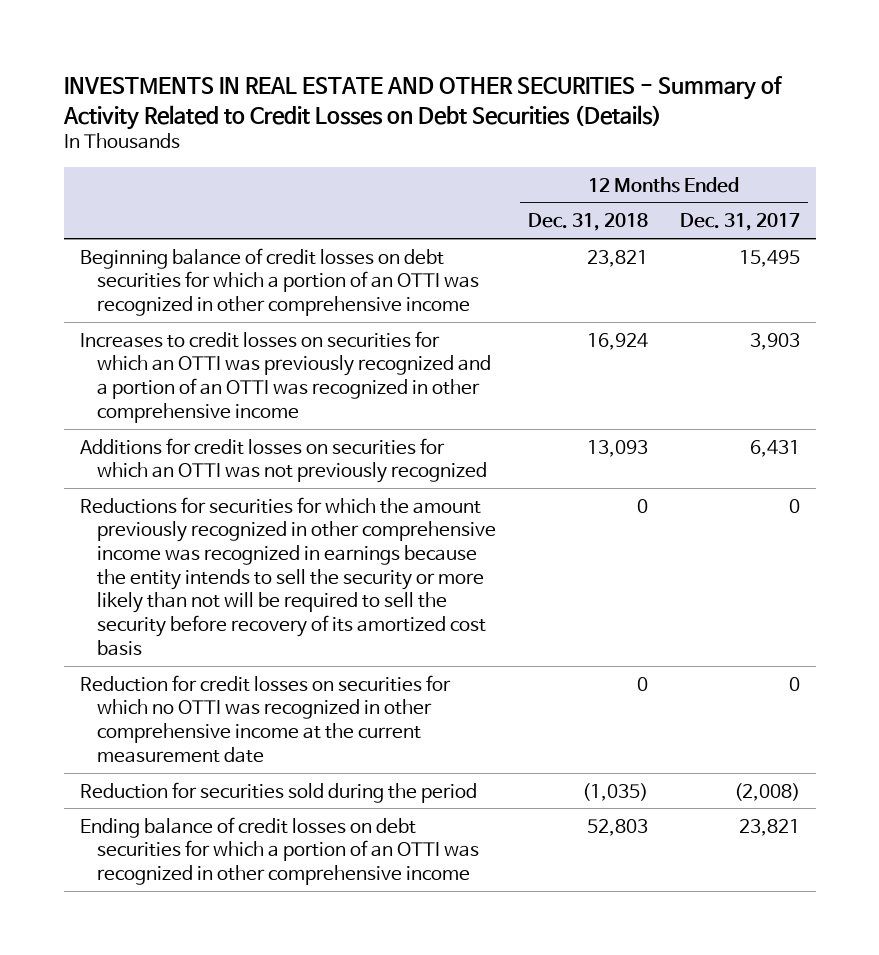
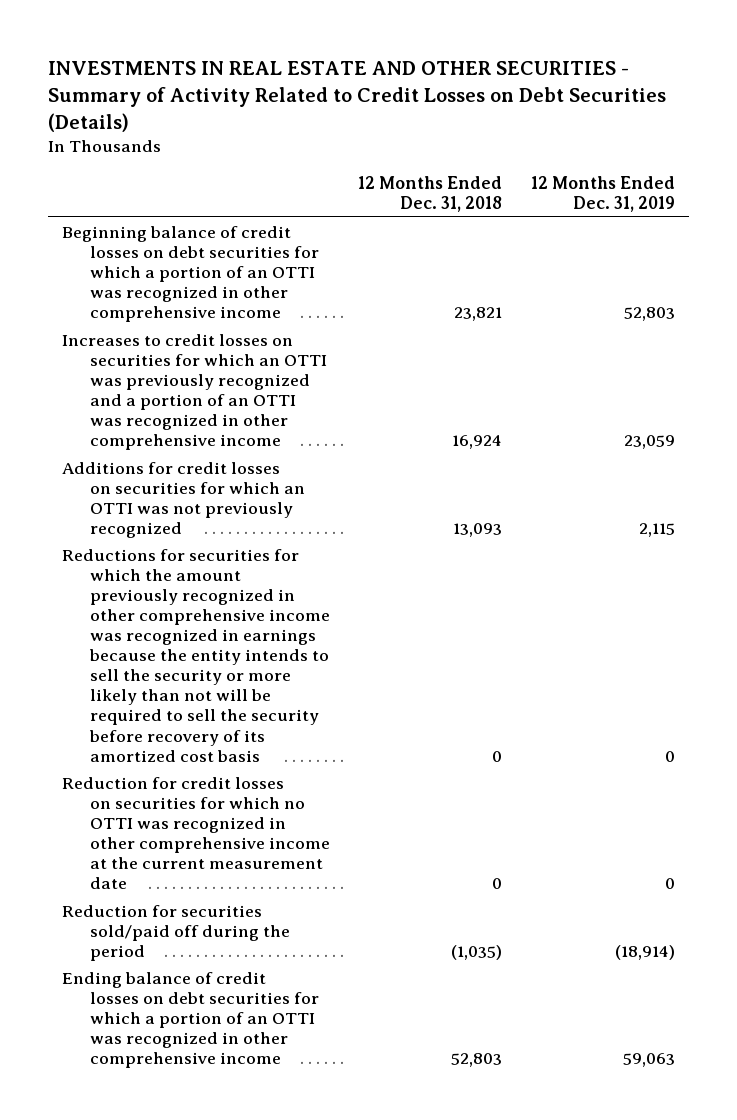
[679,213,800,232] Dec. 31, 2017 -> none
none -> [530,175,675,213] 12 Months Ended Dec. 31, 2019
[79,781,477,803] Reduction for securities sold during the period -> [62,904,290,961] Reduction for securities sold/paid off during the period

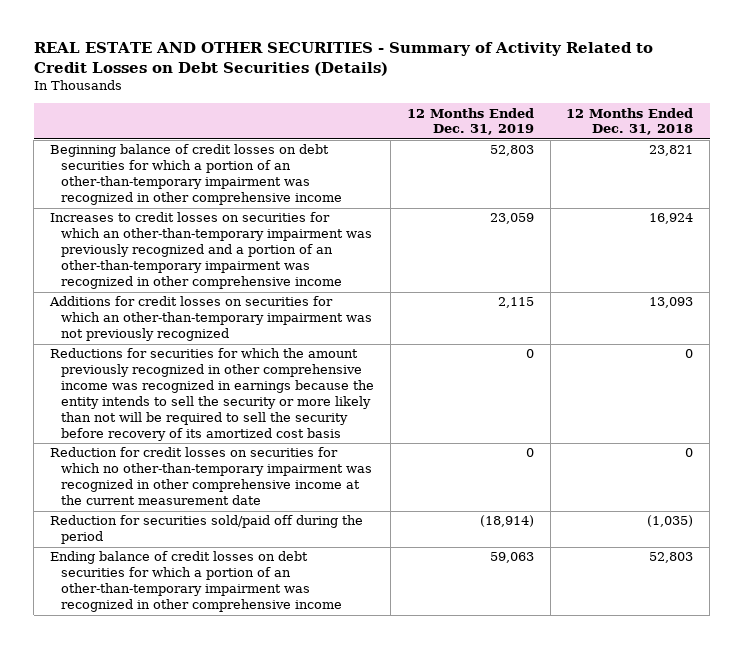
[48,60,667,132] INVESTMENTS IN REAL ESTATE AND OTHER SECURITIES - Summary of Activity Related to Credit Losses on Debt Securities (Details) -> [33,42,653,77] REAL ESTATE AND OTHER SECURITIES - Summary of Activity Related to Credit Losses on Debt Securities (Details)
[62,225,319,323] Beginning balance of credit losses on debt securities for which a portion of an OTTI was recognized in other comprehensive income -> [49,144,343,206] Beginning balance of credit losses on debt securities for which a portion of an other-than-temporary impairment was recognized in other comprehensive income
[62,333,327,451] Increases to credit losses on securities for which an OTTI was previously recognized and a portion of an OTTI was recognized in other comprehensive income -> [49,212,373,290] Increases to credit losses on securities for which an other-than-temporary impairment was previously recognized and a portion of an other-than-temporary impairment was recognized in other comprehensive income
[62,461,305,538] Additions for credit losses on securities for which an OTTI was not previously recognized -> [48,296,373,342] Additions for credit losses on securities for which an other-than-temporary impairment was not previously recognized
[62,776,330,890] Reduction for credit losses on securities for which no OTTI was recognized in other comprehensive income at the current measurement date -> [49,447,373,506] Reduction for credit losses on securities for which no other-than-temporary impairment was recognized in other comprehensive income at the current measurement date
[62,971,319,1069] Ending balance of credit losses on debt securities for which a portion of an OTTI was recognized in other comprehensive income -> [49,551,343,613] Ending balance of credit losses on debt securities for which a portion of an other-than-temporary impairment was recognized in other comprehensive income

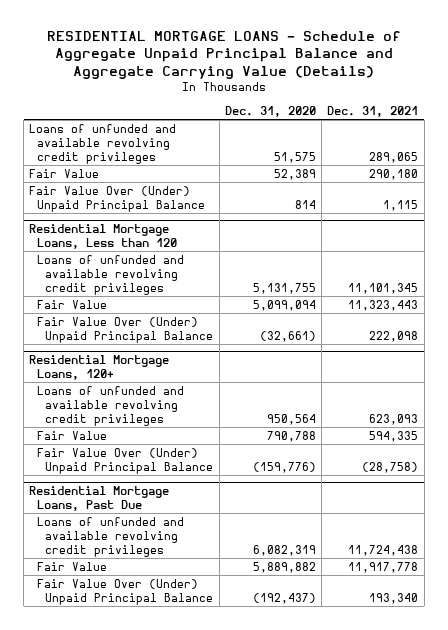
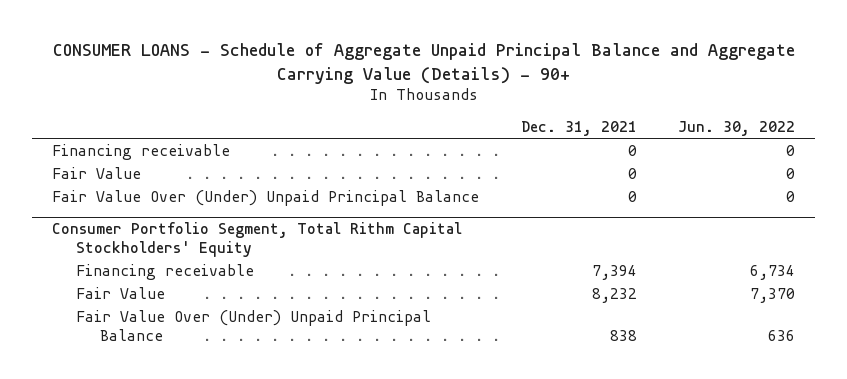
[46,31,401,79] RESIDENTIAL MORTGAGE LOANS - Schedule of Aggregate Unpaid Principal Balance and Aggregate Carrying Value (Details) -> [52,42,795,84] CONSUMER LOANS - Schedule of Aggregate Unpaid Principal Balance and Aggregate Carrying Value (Details) - 90+
[224,105,316,117] Dec. 31, 2020 -> none
none -> [677,121,795,137] Jun. 30, 2022
[29,123,177,165] Loans of unfunded and available revolving credit privileges -> none
[29,223,178,250] Residential Mortgage Loans, Less than 120 -> none
[37,254,185,296] Loans of unfunded and available revolving credit privileges -> none
[29,354,170,381] Residential Mortgage Loans, 120+ -> none
[37,385,185,427] Loans of unfunded and available revolving credit privileges -> none
[37,430,108,440] Fair Value -> none
[37,447,214,474] Fair Value Over (Under) Unpaid Principal Balance -> none
[29,485,170,512] Residential Mortgage Loans, Past Due -> none
[37,516,185,558] Loans of unfunded and available revolving credit privileges -> none
[37,561,108,571] Fair Value -> none
[37,578,214,605] Fair Value Over (Under) Unpaid Principal Balance -> none
none -> [52,143,231,160] Financing receivable
[369,168,419,180] 290,180 -> [627,167,637,179] 0
[383,199,419,211] 1,115 -> [627,190,637,202] 0
none -> [52,222,463,258] Consumer Portfolio Segment, Total Rithm Capital Stockholders' Equity
none -> [76,263,255,280] Financing receivable
[348,299,419,311] 11,323,443 -> [591,287,637,303] 8,232
[369,330,419,342] 222,098 -> [609,329,637,341] 838

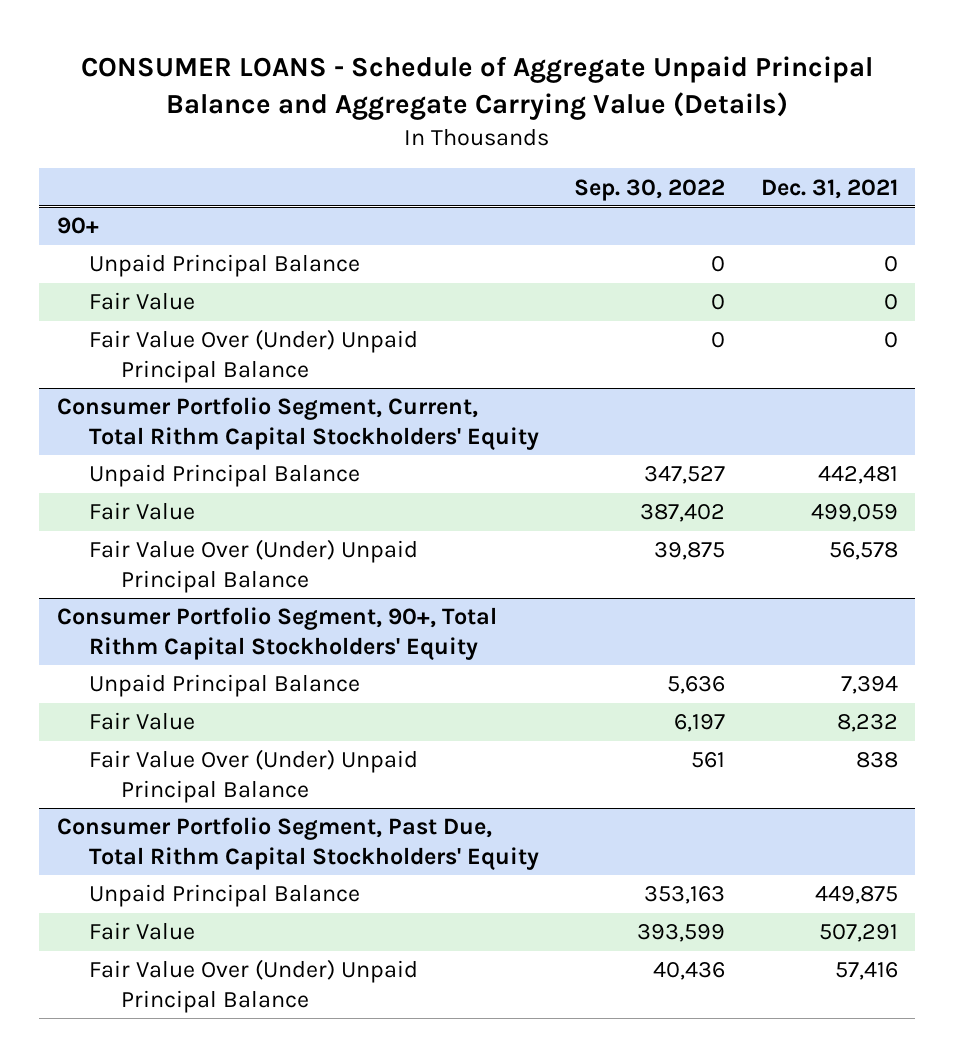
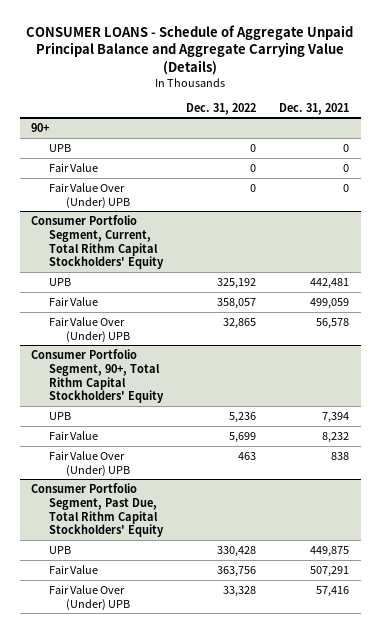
[574,178,726,201] Sep. 30, 2022 -> none
none -> [186,102,257,115] Dec. 31, 2022
[89,254,361,278] Unpaid Principal Balance -> [48,143,71,152] UPB
[89,329,419,383] Fair Value Over (Under) Unpaid Principal Balance -> [48,182,130,209] Fair Value Over (Under) UPB
[89,464,361,488] Unpaid Principal Balance -> [48,277,71,286] UPB
[89,539,419,593] Fair Value Over (Under) Unpaid Principal Balance -> [48,316,130,343] Fair Value Over (Under) UPB
[89,674,361,698] Unpaid Principal Balance -> [48,411,71,420] UPB
[89,749,419,803] Fair Value Over (Under) Unpaid Principal Balance -> [48,450,130,477] Fair Value Over (Under) UPB
[89,884,361,908] Unpaid Principal Balance -> [48,545,71,554] UPB
[89,959,419,1013] Fair Value Over (Under) Unpaid Principal Balance -> [48,584,130,611] Fair Value Over (Under) UPB

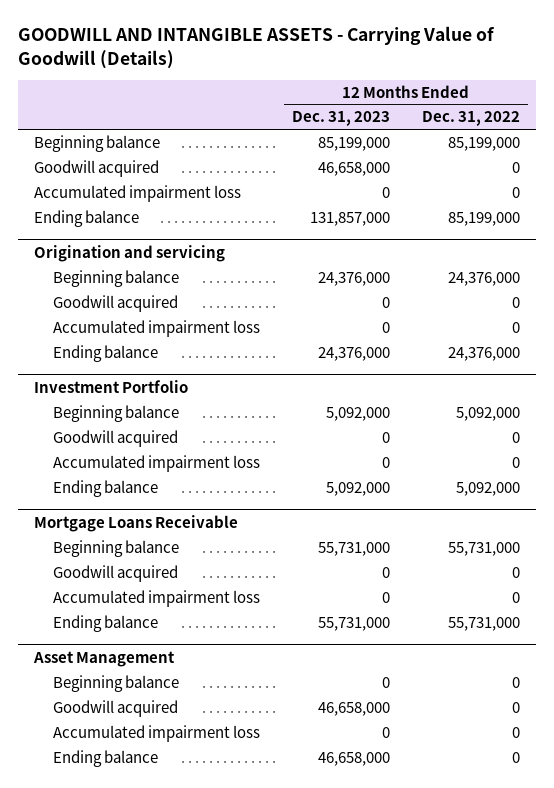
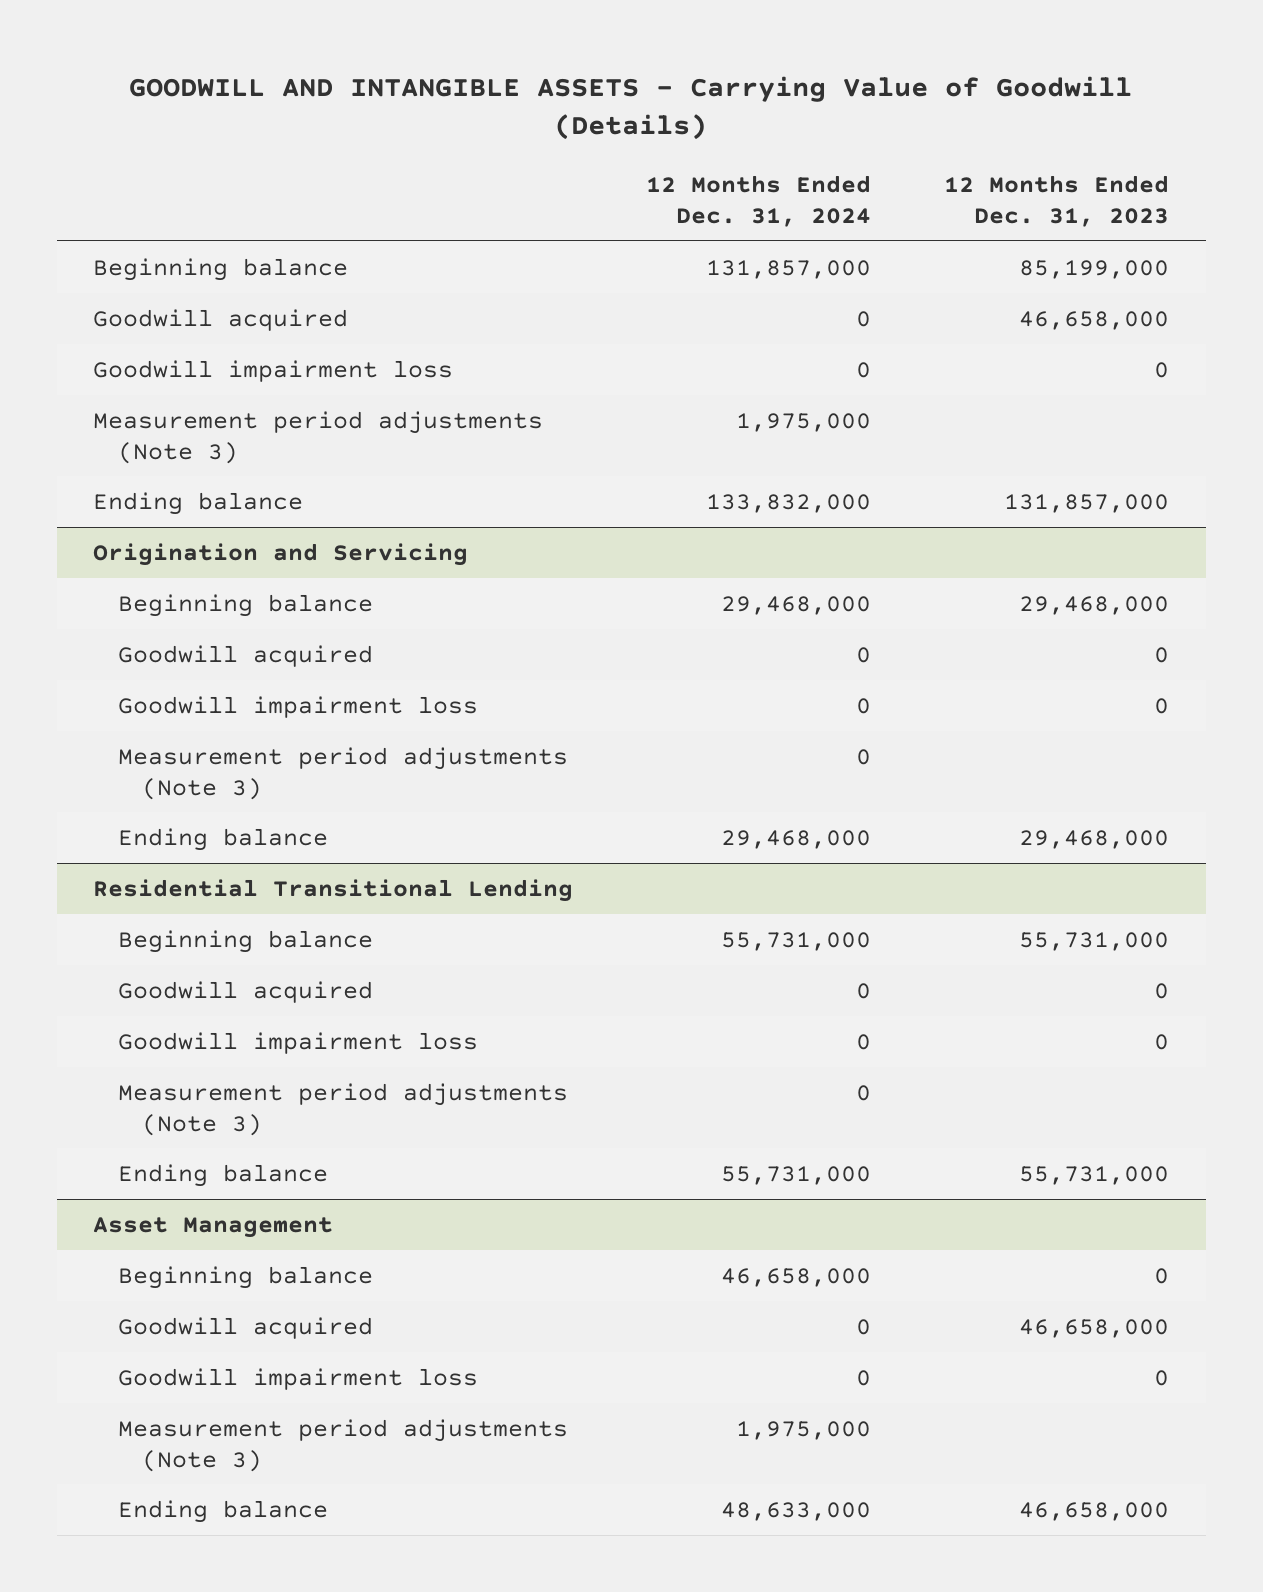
[422,111,521,127] Dec. 31, 2022 -> none
none -> [646,175,872,228] 12 Months Ended Dec. 31, 2024
[33,184,241,202] Accumulated impairment loss -> [93,359,454,382] Goodwill impairment loss
none -> [93,410,544,464] Measurement period adjustments (Note 3)
[52,294,178,312] Goodwill acquired -> none
[52,319,260,337] Accumulated impairment loss -> none
[52,344,158,362] Ending balance -> none
[33,379,188,393] Investment Portfolio -> none
[52,404,179,422] Beginning balance -> none
[33,244,225,262] Origination and servicing -> [93,542,469,566] Origination and Servicing
[318,271,391,286] 24,376,000 -> [1019,595,1170,615] 29,468,000
[33,514,238,532] Mortgage Loans Receivable -> none
[52,454,260,472] Accumulated impairment loss -> [117,695,478,718] Goodwill impairment loss
none -> [117,746,568,800] Measurement period adjustments (Note 3)
[326,481,391,496] 5,092,000 -> [1019,829,1170,849] 29,468,000
none -> [93,878,574,902] Residential Transitional Lending
[52,589,260,607] Accumulated impairment loss -> [117,1031,478,1054] Goodwill impairment loss
none -> [117,1082,568,1136] Measurement period adjustments (Note 3)
[52,724,260,742] Accumulated impairment loss -> [117,1367,478,1390] Goodwill impairment loss
none -> [117,1418,568,1472] Measurement period adjustments (Note 3)

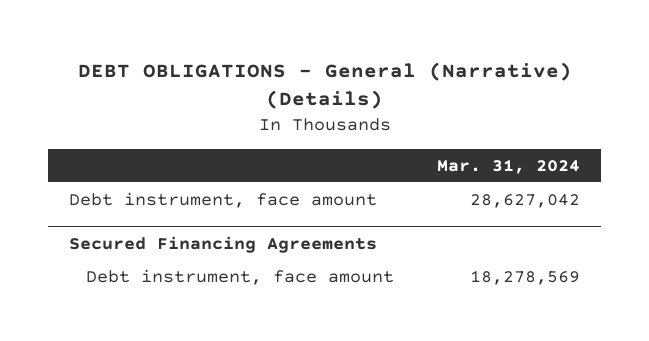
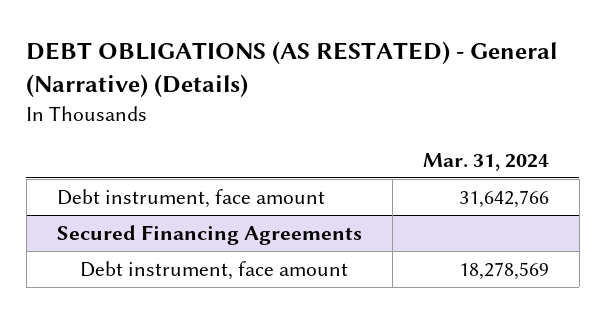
[77,61,572,110] DEBT OBLIGATIONS - General (Narrative) (Details) -> [26,41,558,98] DEBT OBLIGATIONS (AS RESTATED) - General (Narrative) (Details)
[469,194,580,209] 28,627,042 -> [458,189,549,208] 31,642,766

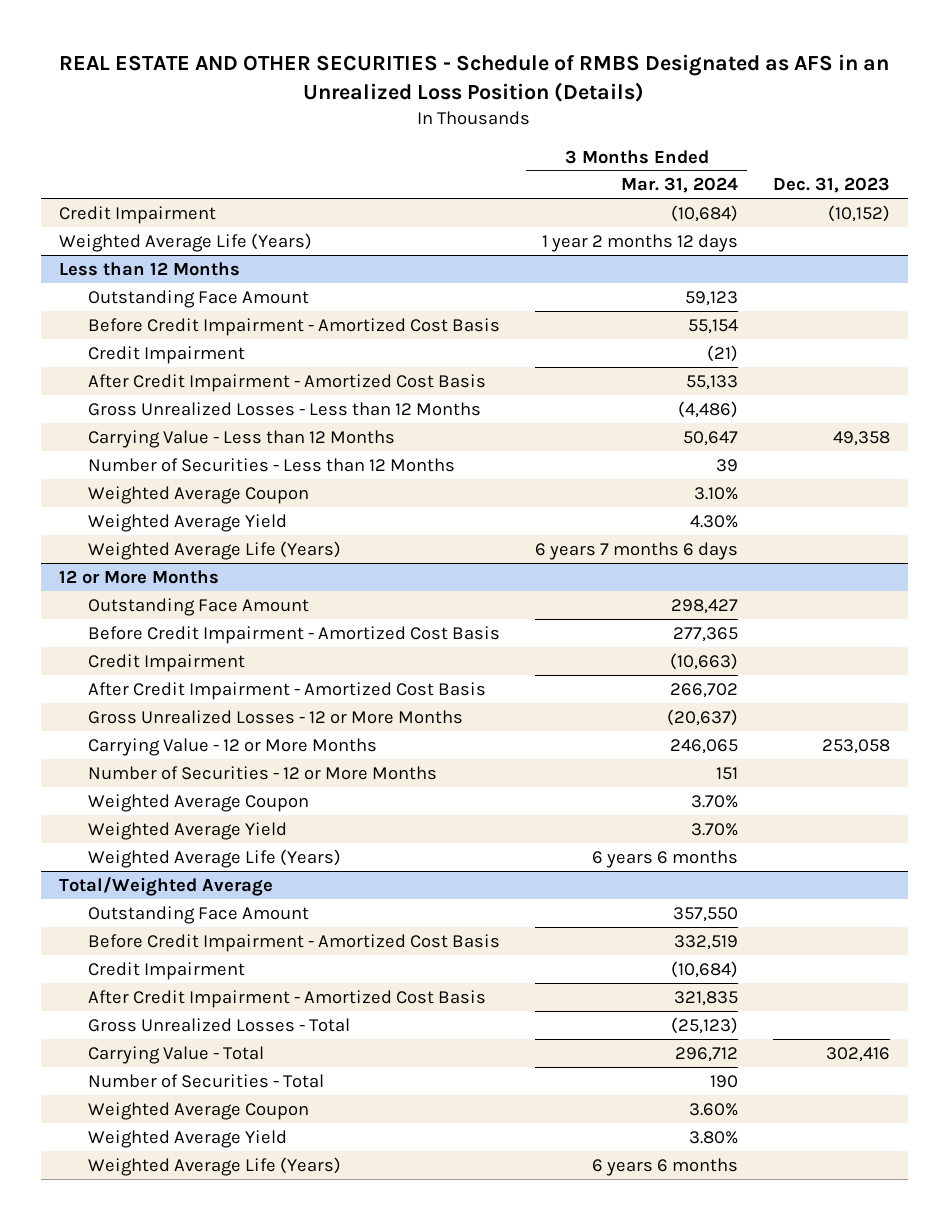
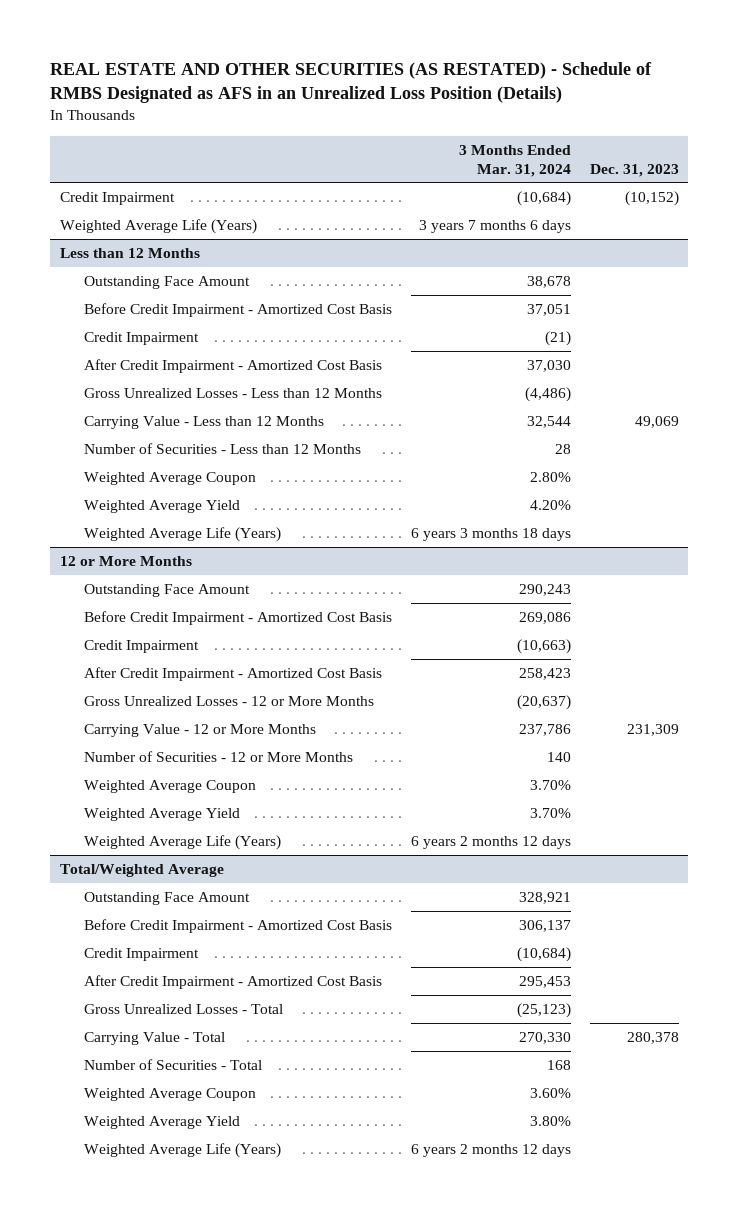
[59,54,890,103] REAL ESTATE AND OTHER SECURITIES - Schedule of RMBS Designated as AFS in an Unrealized Loss Position (Details) -> [50,61,653,103] REAL ESTATE AND OTHER SECURITIES (AS RESTATED) - Schedule of RMBS Designated as AFS in an Unrealized Loss Position (Details)
[542,233,739,252] 1 year 2 months 12 days -> [419,219,572,233] 3 years 7 months 6 days
[685,290,739,306] 59,123 -> [527,275,572,288] 38,678
[688,318,739,334] 55,154 -> [527,303,572,316] 37,051
[686,374,739,390] 55,133 -> [527,359,572,372] 37,030
[683,430,739,446] 50,647 -> [527,415,572,428] 32,544
[833,430,891,446] 49,358 -> [634,415,679,428] 49,069
[716,458,739,472] 39 -> [555,443,572,454] 28
[694,486,739,500] 3.10% -> [530,471,572,482] 2.80%
[690,514,739,528] 4.30% -> [530,499,572,510] 4.20%
[535,541,739,560] 6 years 7 months 6 days -> [411,527,572,541] 6 years 3 months 18 days
[671,598,739,614] 298,427 -> [519,583,572,596] 290,243
[673,626,739,642] 277,365 -> [519,611,572,624] 269,086
[670,682,739,698] 266,702 -> [519,667,572,680] 258,423
[670,738,739,754] 246,065 -> [519,723,572,736] 237,786
[822,738,891,754] 253,058 -> [626,723,679,736] 231,309
[716,766,739,780] 151 -> [547,751,572,762] 140
[592,849,739,868] 6 years 6 months -> [411,835,572,849] 6 years 2 months 12 days
[673,906,739,922] 357,550 -> [519,891,572,904] 328,921
[674,934,739,950] 332,519 -> [519,919,572,932] 306,137
[674,990,739,1006] 321,835 -> [519,975,572,988] 295,453
[675,1046,739,1062] 296,712 -> [519,1031,572,1044] 270,330
[826,1046,891,1062] 302,416 -> [626,1031,679,1044] 280,378
[710,1074,739,1088] 190 -> [547,1059,572,1070] 168
[592,1157,739,1176] 6 years 6 months -> [411,1143,572,1157] 6 years 2 months 12 days

